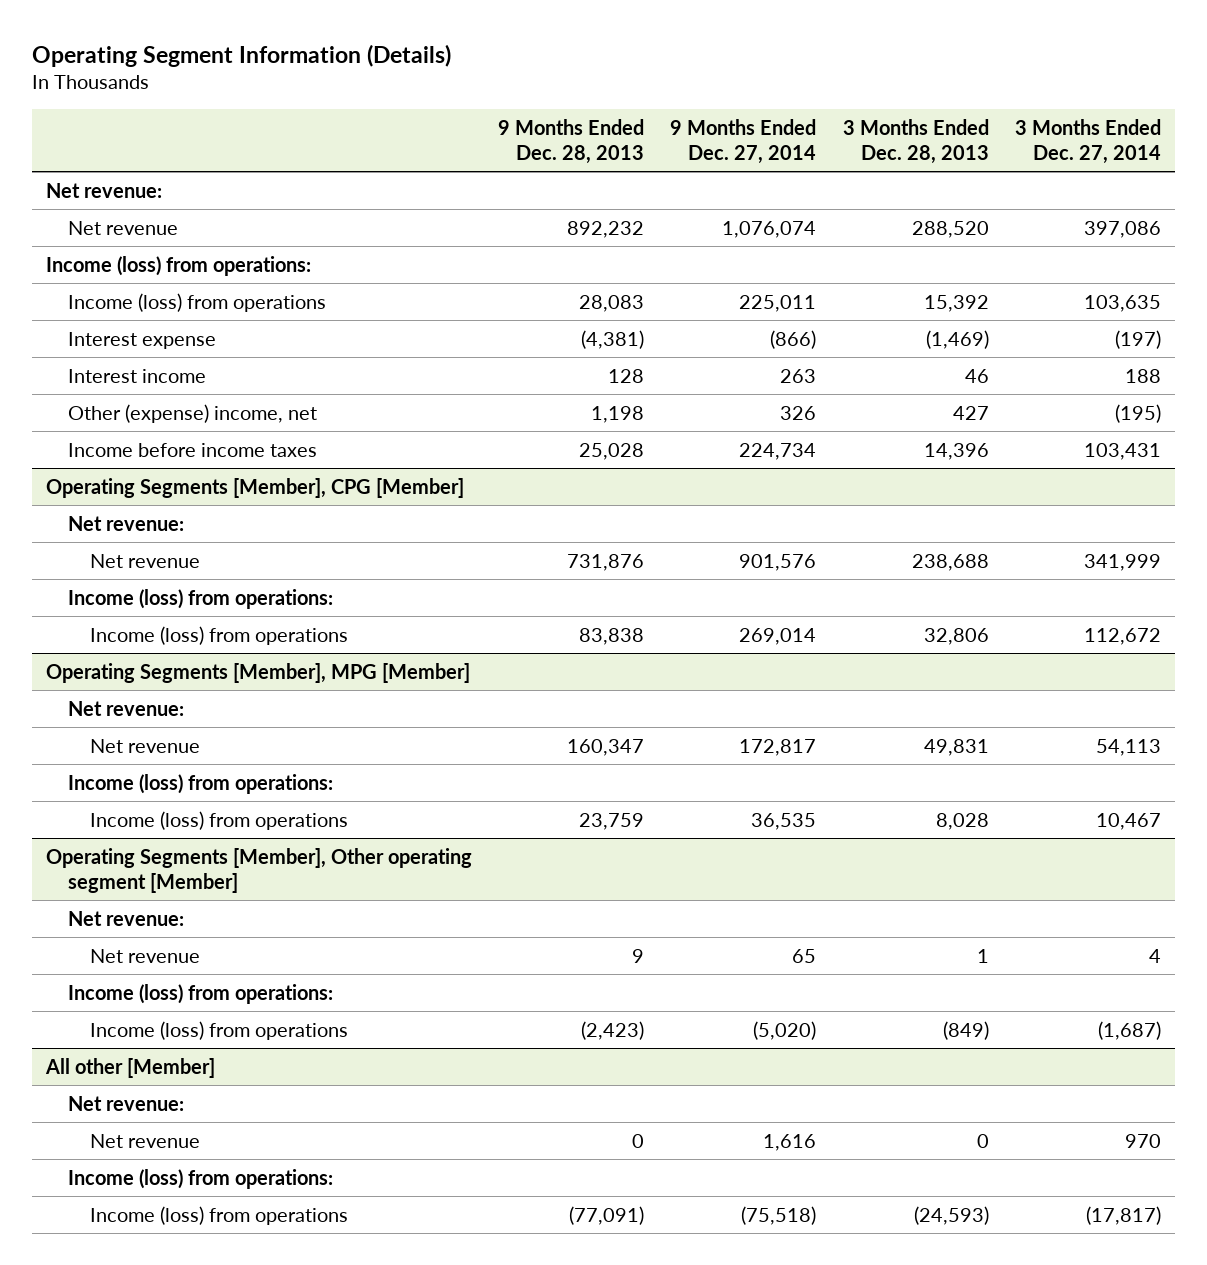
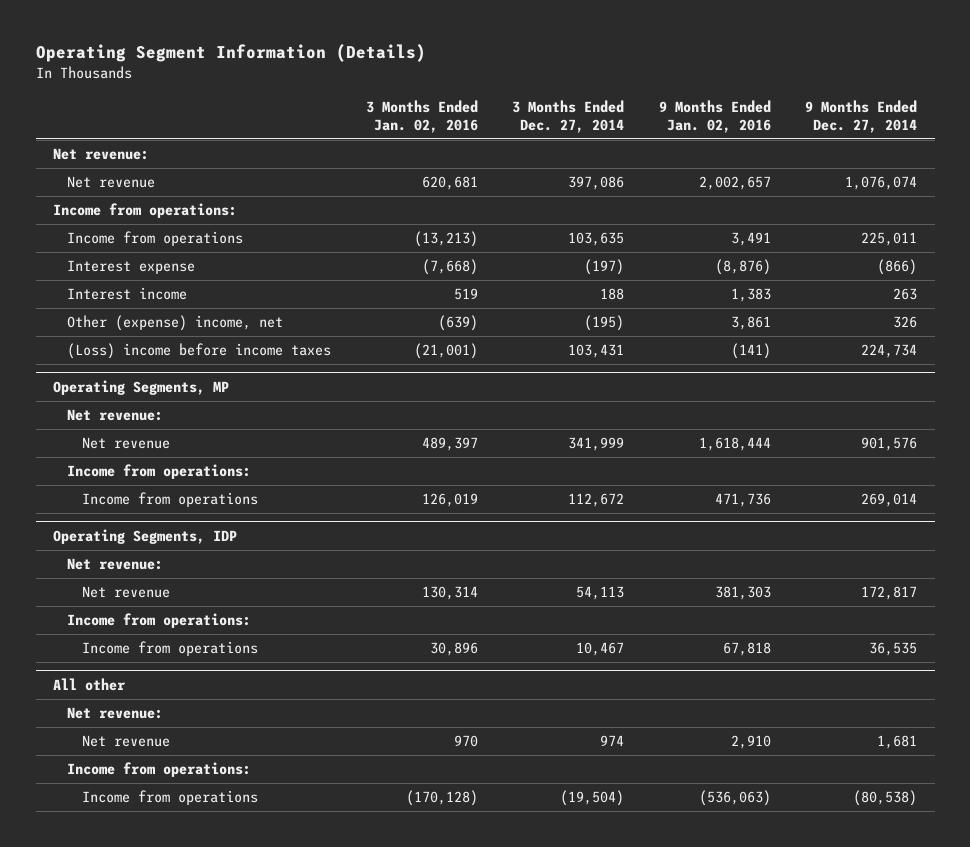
[497,118,644,164] 9 Months Ended Dec. 28, 2013 -> none
[842,118,989,164] 3 Months Ended Dec. 28, 2013 -> none
none -> [365,100,478,134] 3 Months Ended Jan. 02, 2016
none -> [658,100,771,134] 9 Months Ended Jan. 02, 2016
[45,255,311,276] Income (loss) from operations: -> [52,203,237,219] Income from operations:
[67,292,326,312] Income (loss) from operations -> [67,231,244,247] Income from operations
[45,477,464,498] Operating Segments [Member], CPG [Member] -> none
[67,442,317,457] Income before income taxes -> [67,343,332,360] (Loss) income before income taxes
none -> [52,380,229,396] Operating Segments, MP
[45,662,470,683] Operating Segments [Member], MPG [Member] -> none
[67,588,333,609] Income (loss) from operations: -> [67,464,252,480] Income from operations:
[90,625,349,645] Income (loss) from operations -> [81,492,258,508] Income from operations
none -> [52,529,237,545] Operating Segments, IDP
[45,847,472,893] Operating Segments [Member], Other operating segment [Member] -> none
[67,910,184,926] Net revenue: -> none
[90,948,201,963] Net revenue -> none
[67,983,333,1004] Income (loss) from operations: -> none
[90,1020,349,1040] Income (loss) from operations -> none
[67,773,333,794] Income (loss) from operations: -> [67,613,252,629] Income from operations:
[90,810,349,830] Income (loss) from operations -> [81,641,258,657] Income from operations
[44,1057,215,1078] All other [Member] -> [52,678,126,692] All other
[763,1133,817,1151] 1,616 -> [877,735,918,750] 1,681
[1125,1133,1162,1148] 970 -> [600,735,625,747] 974
[67,1168,333,1189] Income (loss) from operations: -> [67,762,252,778] Income from operations:
[90,1205,349,1225] Income (loss) from operations -> [81,790,258,806] Income from operations
[741,1205,817,1225] (75,518) -> [853,790,918,807] (80,538)
[1086,1205,1162,1225] (17,817) -> [560,790,625,807] (19,504)

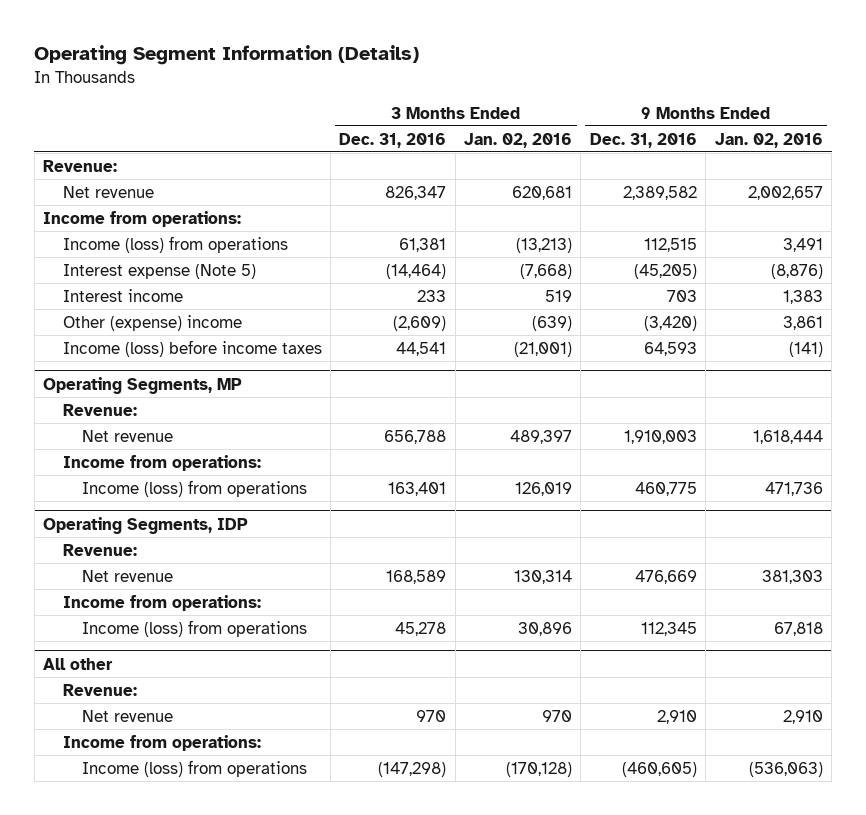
[512,100,625,134] 3 Months Ended Dec. 27, 2014 -> none
[805,100,918,134] 9 Months Ended Dec. 27, 2014 -> none
none -> [339,132,447,148] Dec. 31, 2016
none -> [589,132,697,148] Dec. 31, 2016
[52,148,149,161] Net revenue: -> [42,159,117,172] Revenue:
[67,231,244,247] Income from operations -> [62,235,288,253] Income (loss) from operations
[67,260,196,275] Interest expense -> [62,263,256,279] Interest expense (Note 5)
[67,315,284,332] Other (expense) income, net -> [62,314,242,331] Other (expense) income
[67,343,332,360] (Loss) income before income taxes -> [62,339,322,357] Income (loss) before income taxes
[67,409,164,422] Net revenue: -> [62,403,137,416] Revenue:
[81,492,258,508] Income from operations -> [82,479,308,497] Income (loss) from operations
[67,558,164,571] Net revenue: -> [62,543,137,556] Revenue:
[81,641,258,657] Income from operations -> [82,619,308,637] Income (loss) from operations
[67,707,164,720] Net revenue: -> [62,683,137,696] Revenue:
[81,790,258,806] Income from operations -> [82,759,308,777] Income (loss) from operations

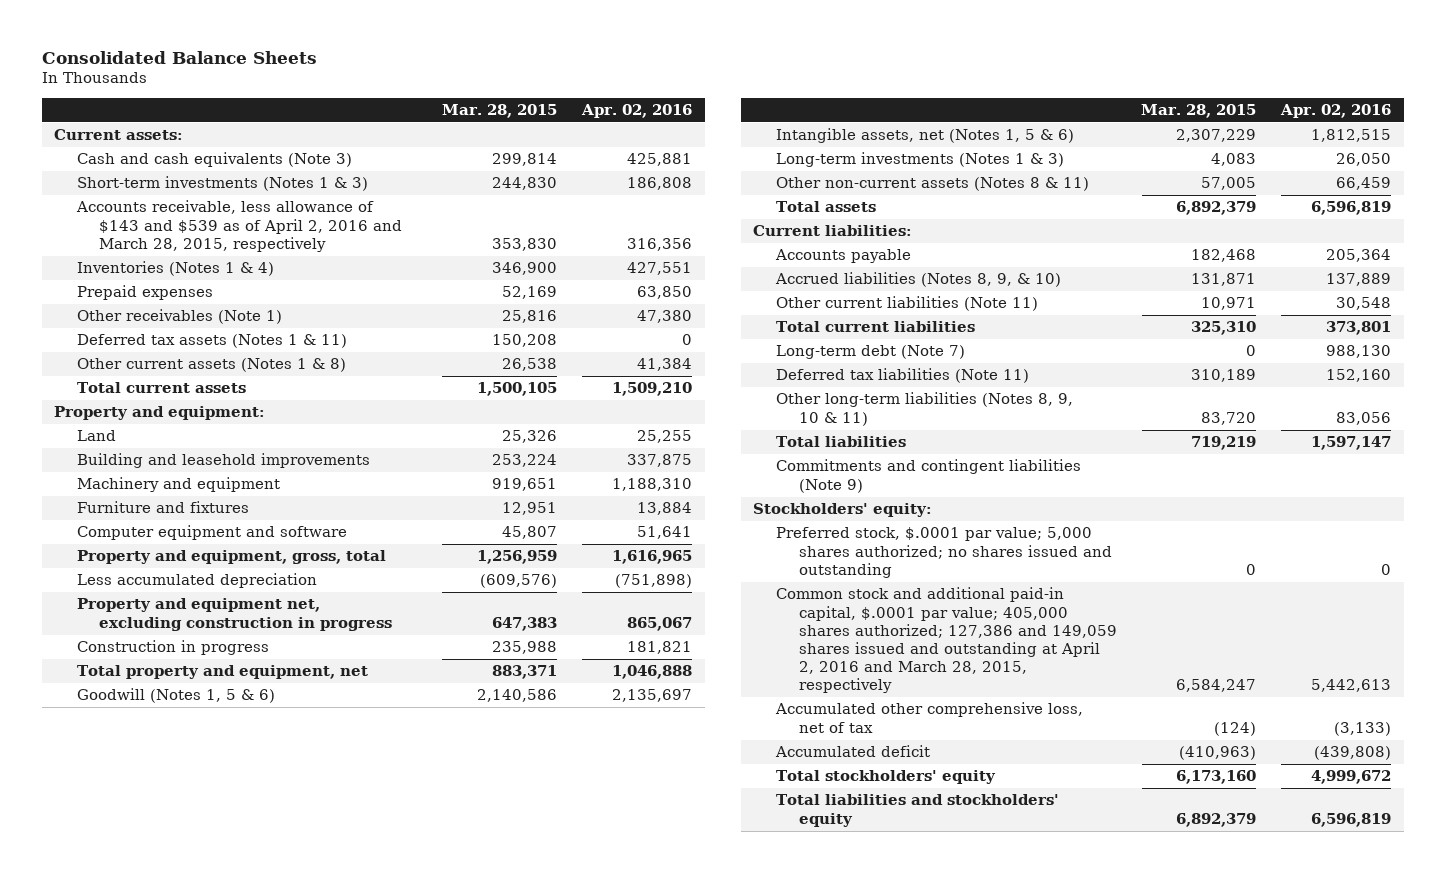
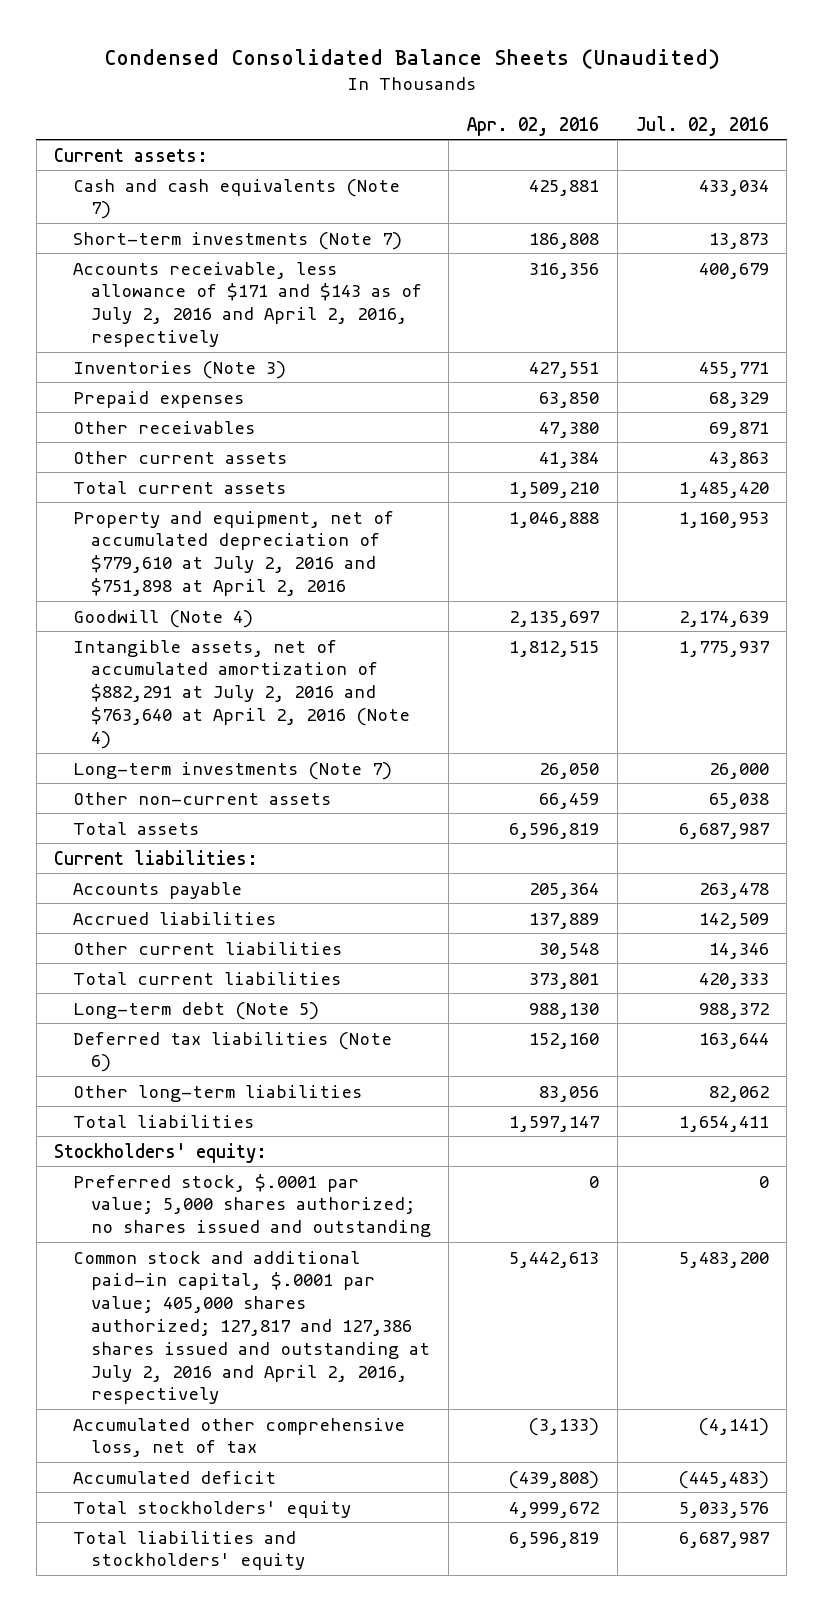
[41,50,317,64] Consolidated Balance Sheets -> [103,49,720,70] Condensed Consolidated Balance Sheets (Unaudited)
[442,103,558,118] Mar. 28, 2015 -> none
none -> [635,115,769,136] Jul. 02, 2016
[76,152,352,168] Cash and cash equivalents (Note 3) -> [72,178,400,220] Cash and cash equivalents (Note 7)
[76,176,368,192] Short-term investments (Notes 1 & 3) -> [72,231,402,250] Short-term investments (Note 7)
[75,200,403,252] Accounts receivable, less allowance of $143 and $539 as of April 2, 2016 and March 28, 2015, respectively -> [72,261,422,347] Accounts receivable, less allowance of $171 and $143 as of July 2, 2016 and April 2, 2016, respectively
[76,261,274,277] Inventories (Notes 1 & 4) -> [72,360,286,379] Inventories (Note 3)
[76,334,347,349] Deferred tax assets (Notes 1 & 11) -> none
[76,309,282,325] Other receivables (Note 1) -> [72,420,255,434] Other receivables
[76,358,346,373] Other current assets (Notes 1 & 8) -> [72,450,287,464] Other current assets
[54,406,266,421] Property and equipment: -> none
[76,430,116,442] Land -> none
[76,453,370,469] Building and leasehold improvements -> none
[76,477,280,493] Machinery and equipment -> none
[76,501,249,514] Furniture and fixtures -> none
[76,525,347,541] Computer equipment and software -> none
[76,550,386,565] Property and equipment, gross, total -> none
[76,573,317,589] Less accumulated depreciation -> none
[76,598,393,631] Property and equipment net, excluding construction in progress -> none
[76,640,269,656] Construction in progress -> none
[76,665,368,680] Total property and equipment, net -> [72,510,394,596] Property and equipment, net of accumulated depreciation of $779,610 at July 2, 2016 and $751,898 at April 2, 2016
[76,688,275,704] Goodwill (Notes 1, 5 & 6) -> [72,609,253,628] Goodwill (Note 4)
[775,128,1074,144] Intangible assets, net (Notes 1, 5 & 6) -> [72,639,410,749] Intangible assets, net of accumulated amortization of $882,291 at July 2, 2016 and $763,640 at April 2, 2016 (Note 4)
[775,152,1064,168] Long-term investments (Notes 1 & 3) -> [72,761,392,780] Long-term investments (Note 7)
[775,177,1089,192] Other non-current assets (Notes 8 & 11) -> [72,791,331,805] Other non-current assets
[774,272,1061,288] Accrued liabilities (Notes 8, 9, & 10) -> [72,911,276,925] Accrued liabilities
[775,296,1038,312] Other current liabilities (Note 11) -> [72,941,342,955] Other current liabilities
[775,345,965,360] Long-term debt (Note 7) -> [72,1001,319,1020] Long-term debt (Note 5)
[775,368,1029,384] Deferred tax liabilities (Note 11) -> [72,1031,392,1073] Deferred tax liabilities (Note 6)
[775,392,1073,426] Other long-term liabilities (Notes 8, 9, 10 & 11) -> [72,1084,362,1102] Other long-term liabilities
[775,459,1081,493] Commitments and contingent liabilities (Note 9) -> none
[775,587,1117,694] Common stock and additional paid-in capital, $.0001 par value; 405,000 shares authorized; 127,386 and 149,059 shares issued and outstanding at April 2, 2016 and March 28, 2015, respectively -> [72,1250,430,1405] Common stock and additional paid-in capital, $.0001 par value; 405,000 shares authorized; 127,817 and 127,386 shares issued and outstanding at July 2, 2016 and April 2, 2016, respectively

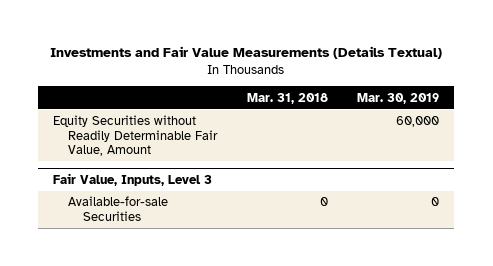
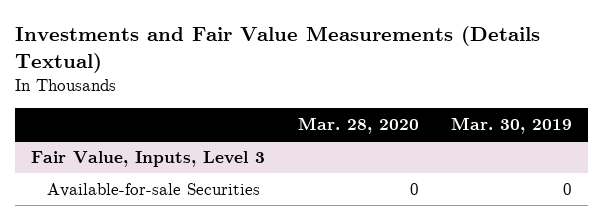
[246,92,328,104] Mar. 31, 2018 -> none
none -> [297,117,419,135] Mar. 28, 2020
[53,115,219,157] Equity Securities without Readily Determinable Fair Value, Amount -> none

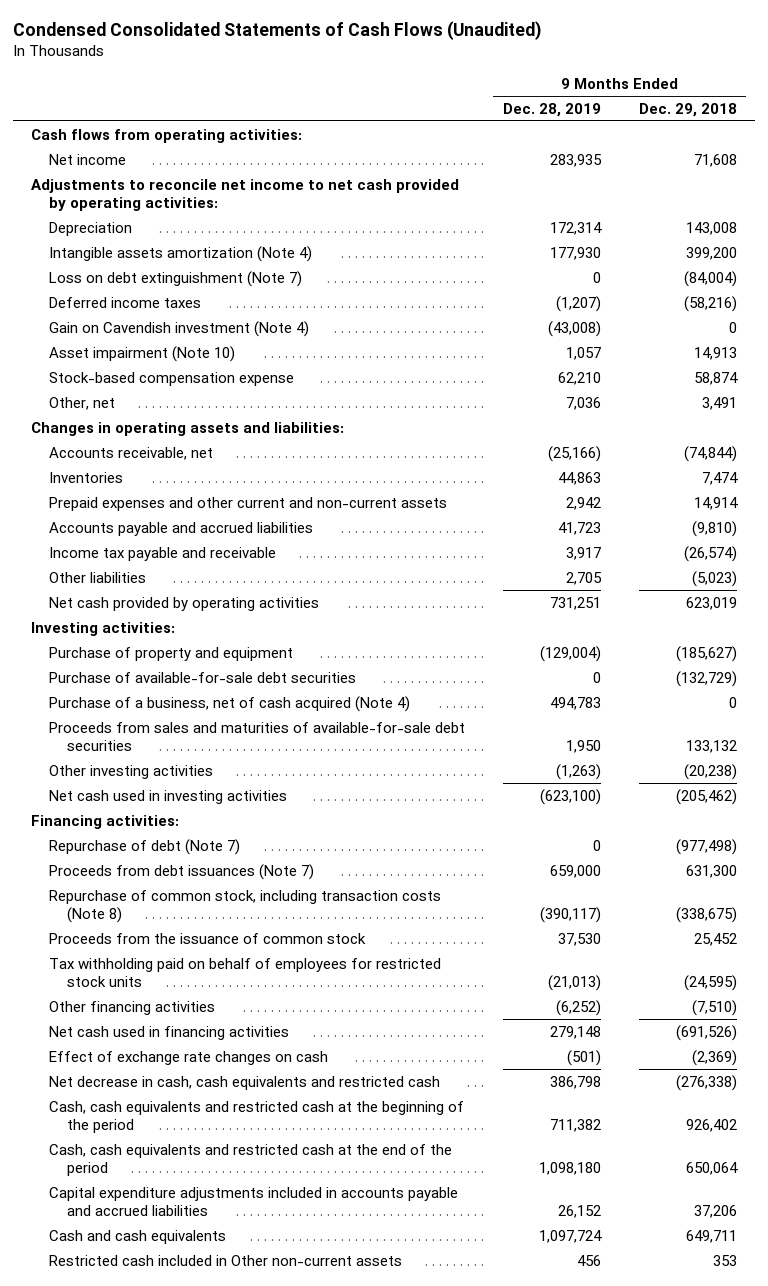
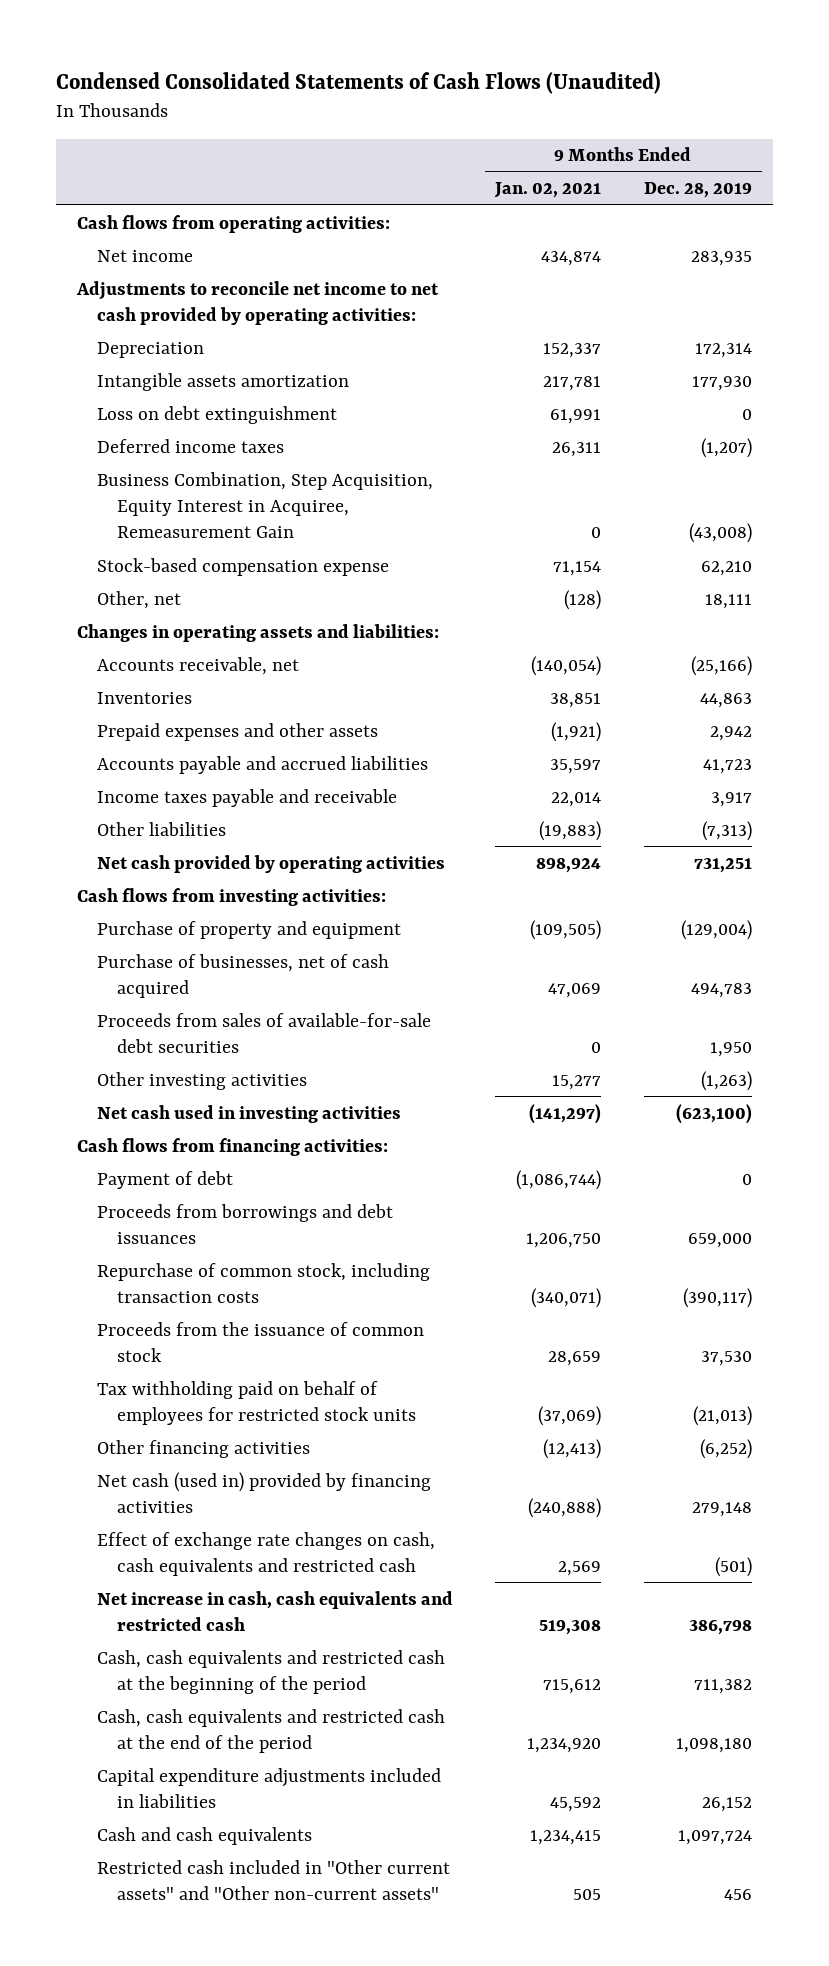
[638,102,737,117] Dec. 29, 2018 -> none
none -> [494,182,602,199] Jan. 02, 2021
[49,245,313,262] Intangible assets amortization (Note 4) -> [97,372,350,391] Intangible assets amortization
[49,270,303,287] Loss on debt extinguishment (Note 7) -> [97,405,338,424] Loss on debt extinguishment
[49,345,236,362] Asset impairment (Note 10) -> none
[49,320,310,337] Gain on Cavendish investment (Note 4) -> [97,471,434,539] Business Combination, Step Acquisition, Equity Interest in Acquiree, Remeasurement Gain
[565,396,601,410] 7,036 -> [704,593,752,609] 18,111
[49,496,448,511] Prepaid expenses and other current and non-current assets -> [97,722,379,741] Prepaid expenses and other assets
[49,546,277,561] Income tax payable and receivable -> [97,788,398,807] Income taxes payable and receivable
[565,571,602,585] 2,705 -> [701,820,752,841] (7,313)
[31,621,176,636] Investing activities: -> [77,887,387,906] Cash flows from investing activities:
[49,671,357,683] Purchase of available-for-sale debt securities -> none
[49,695,411,712] Purchase of a business, net of cash acquired (Note 4) -> [97,953,390,998] Purchase of businesses, net of cash acquired
[49,721,466,752] Proceeds from sales and maturities of available-for-sale debt securities -> [97,1012,432,1053] Proceeds from sales of available-for-sale debt securities
[31,814,180,829] Financing activities: -> [77,1137,389,1156] Cash flows from financing activities:
[49,838,241,855] Repurchase of debt (Note 7) -> [97,1170,234,1189] Payment of debt
[49,863,315,880] Proceeds from debt issuances (Note 7) -> [97,1203,394,1244] Proceeds from borrowings and debt issuances
[49,889,442,924] Repurchase of common stock, including transaction costs (Note 8) -> [97,1262,431,1303] Repurchase of common stock, including transaction costs
[49,1025,290,1040] Net cash used in financing activities -> [97,1471,432,1513] Net cash (used in) provided by financing activities
[49,1050,329,1065] Effect of exchange rate changes on cash -> [97,1531,436,1576] Effect of exchange rate changes on cash, cash equivalents and restricted cash
[49,1075,441,1090] Net decrease in cash, cash equivalents and restricted cash -> [97,1590,454,1631] Net increase in cash, cash equivalents and restricted cash
[49,1186,459,1217] Capital expenditure adjustments included in accounts payable and accrued liabilities -> [97,1767,442,1808] Capital expenditure adjustments included in liabilities
[49,1254,403,1266] Restricted cash included in Other non-current assets -> [97,1859,451,1900] Restricted cash included in "Other current assets" and "Other non-current assets"

